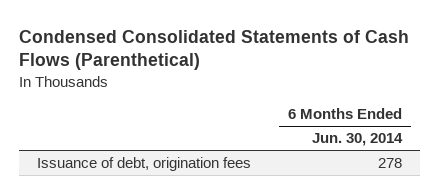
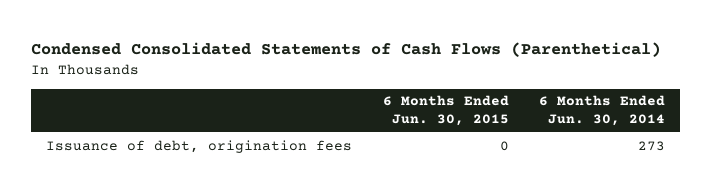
none -> [382,95,509,127] 6 Months Ended Jun. 30, 2015
[377,158,402,169] 278 -> [637,140,665,151] 273

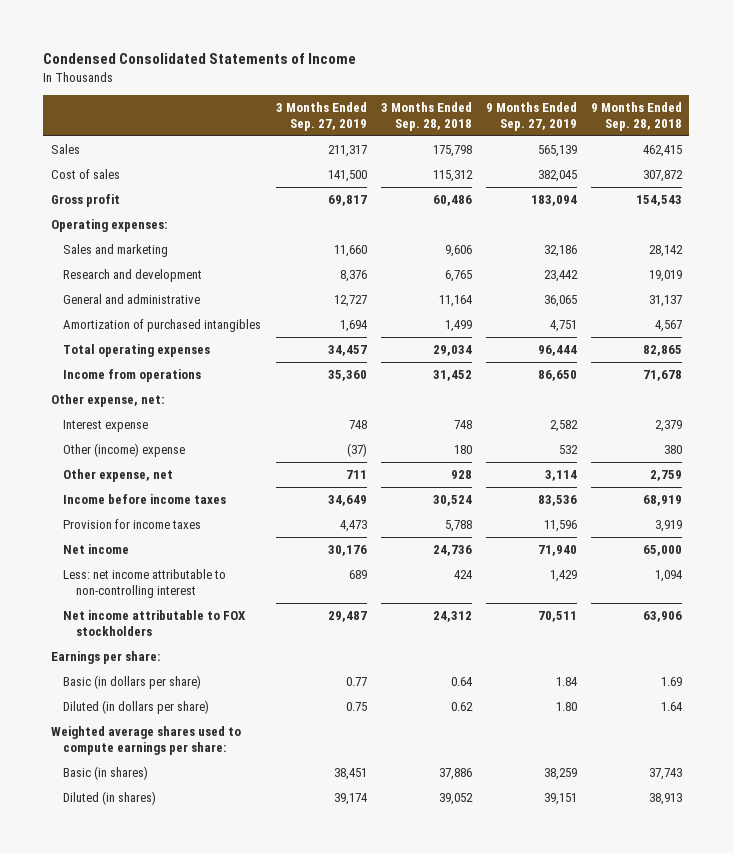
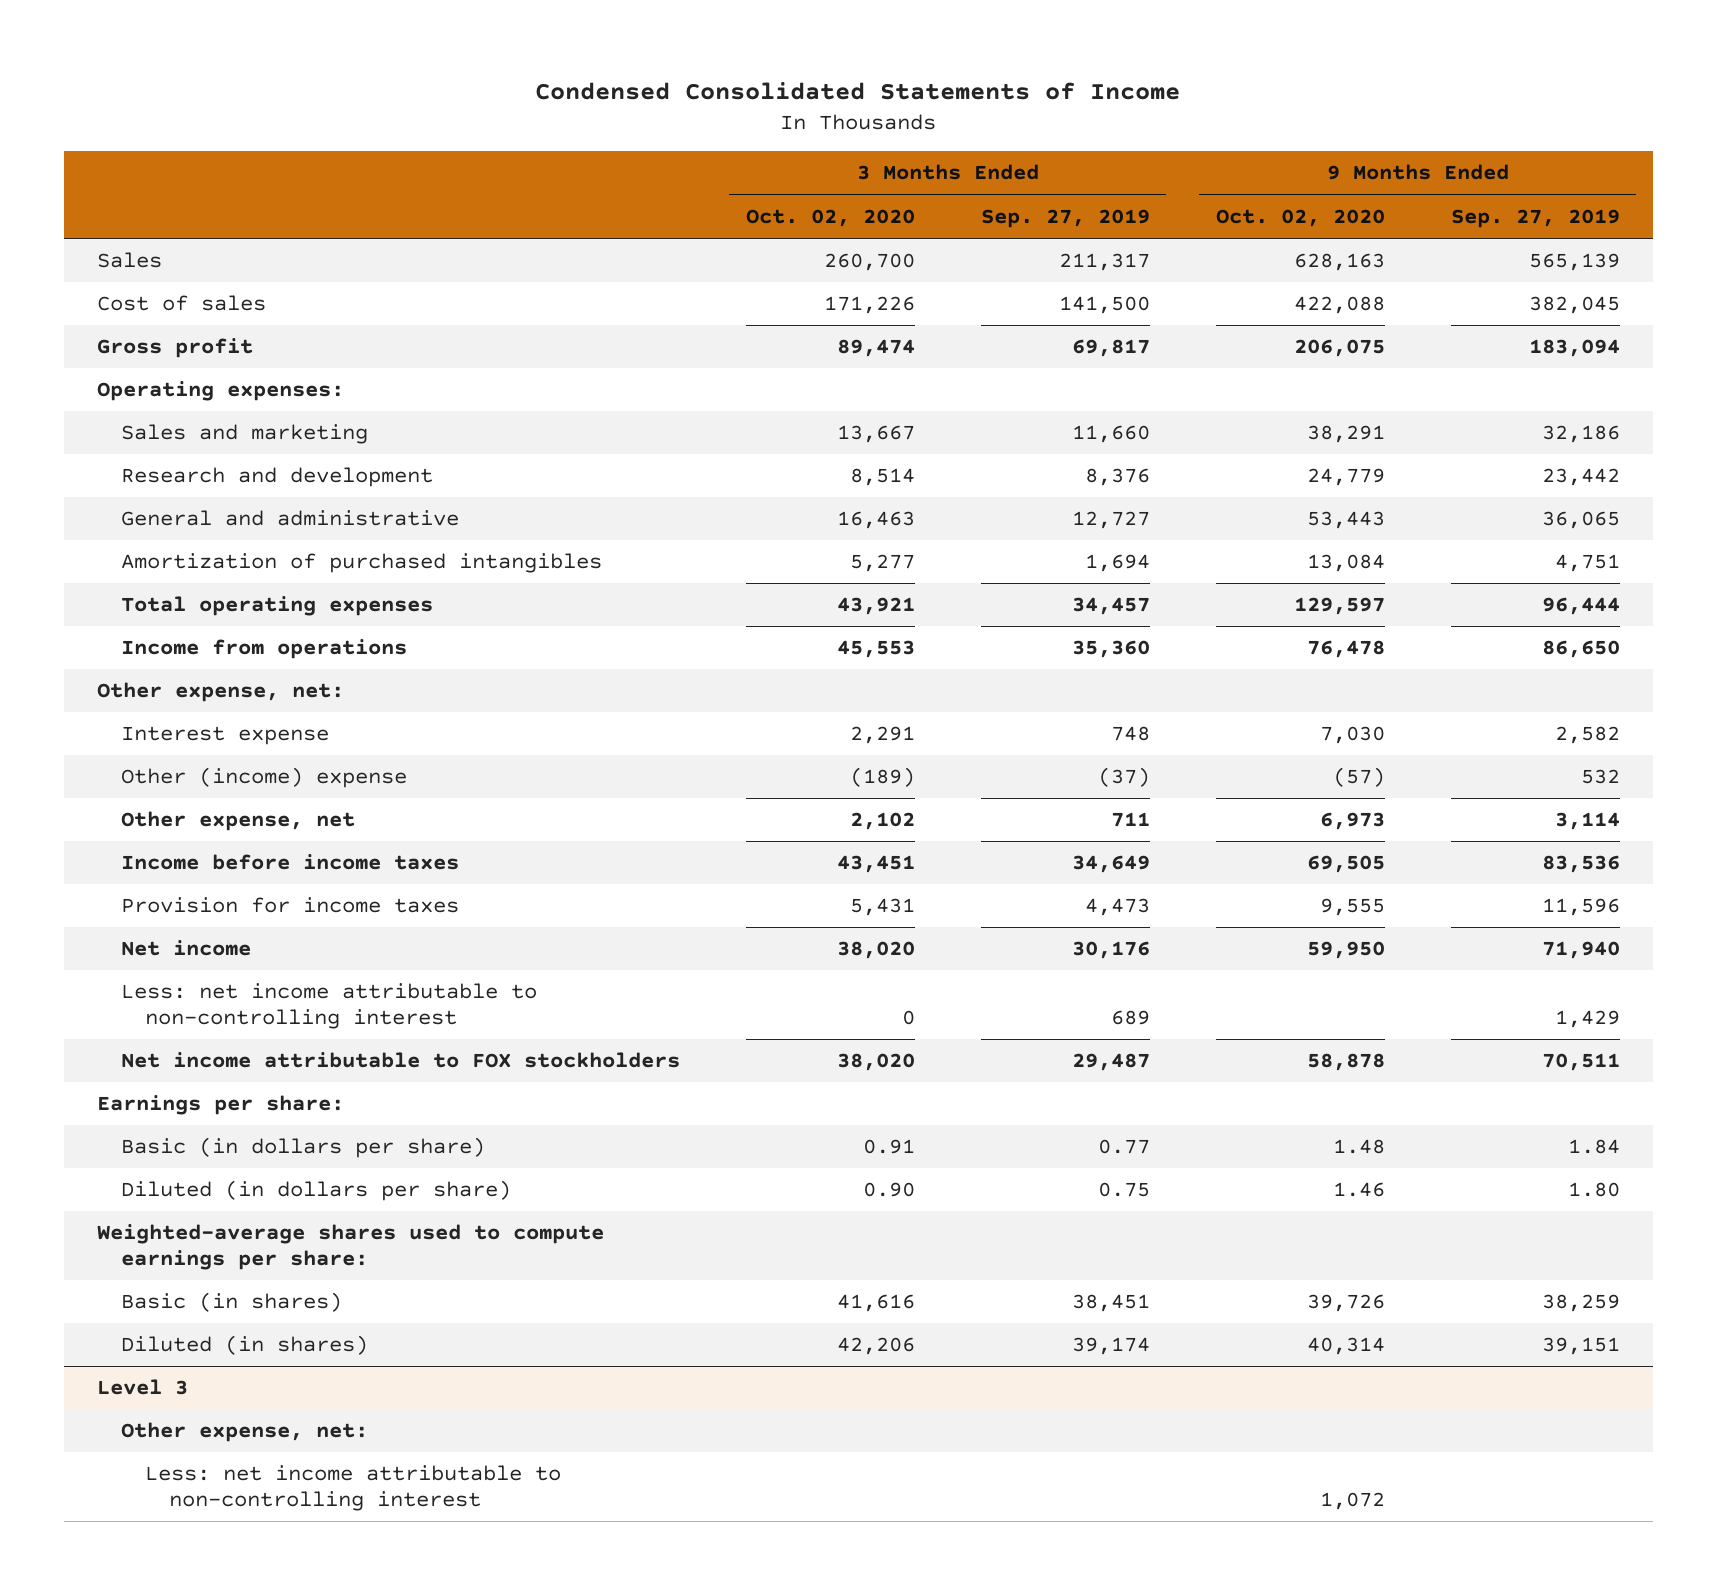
[380,101,472,131] 3 Months Ended Sep. 28, 2018 -> none
[591,101,683,131] 9 Months Ended Sep. 28, 2018 -> none
none -> [745,208,915,227] Oct. 02, 2020
none -> [1215,208,1385,227] Oct. 02, 2020
[50,726,241,756] Weighted average shares used to compute earnings per share: -> [96,1224,604,1271] Weighted-average shares used to compute earnings per share:
none -> [96,1379,188,1396] Level 3
none -> [120,1422,368,1443] Other expense, net:
none -> [145,1465,562,1512] Less: net income attributable to non-controlling interest

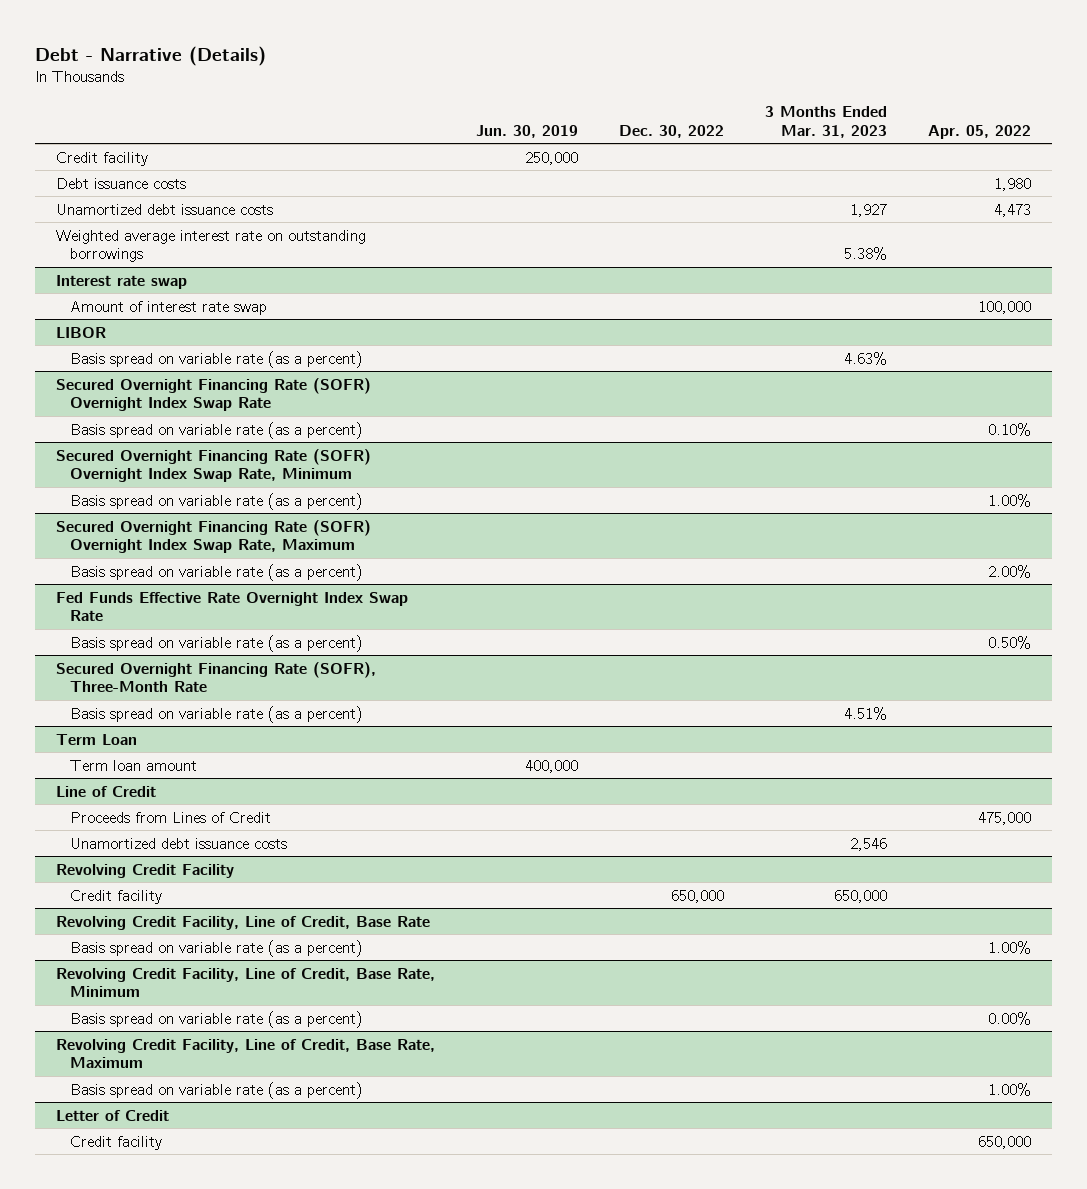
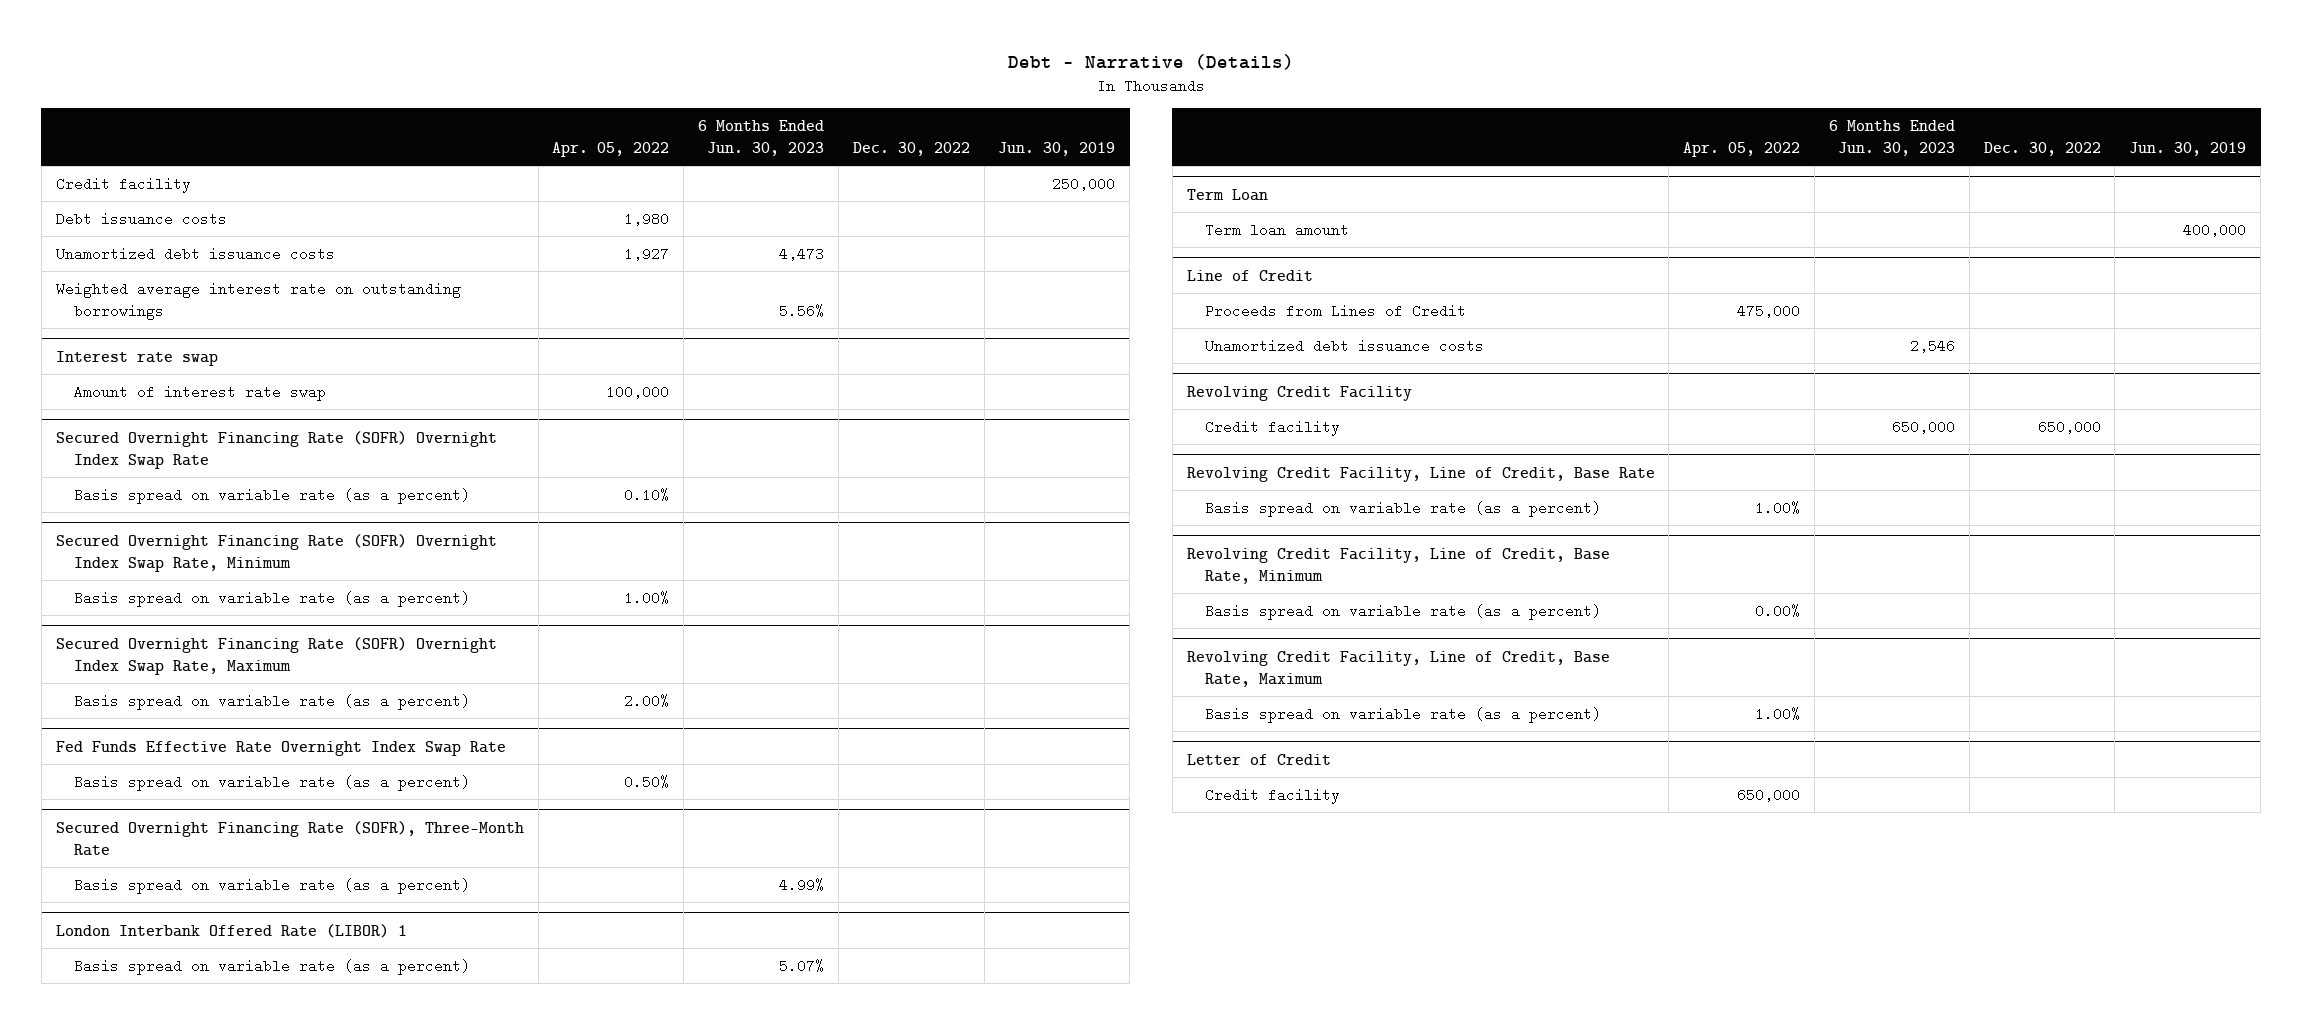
[764,106,887,139] 3 Months Ended Mar. 31, 2023 -> none
none -> [698,119,825,156] 6 Months Ended Jun. 30, 2023
[994,203,1032,217] 4,473 -> [624,246,670,261] 1,927
[55,326,106,338] LIBOR -> none
[69,350,363,368] Basis spread on variable rate (as a percent) -> none
none -> [55,923,407,938] London Interbank Offered Rate (LIBOR) 1
none -> [73,958,470,975] Basis spread on variable rate (as a percent)

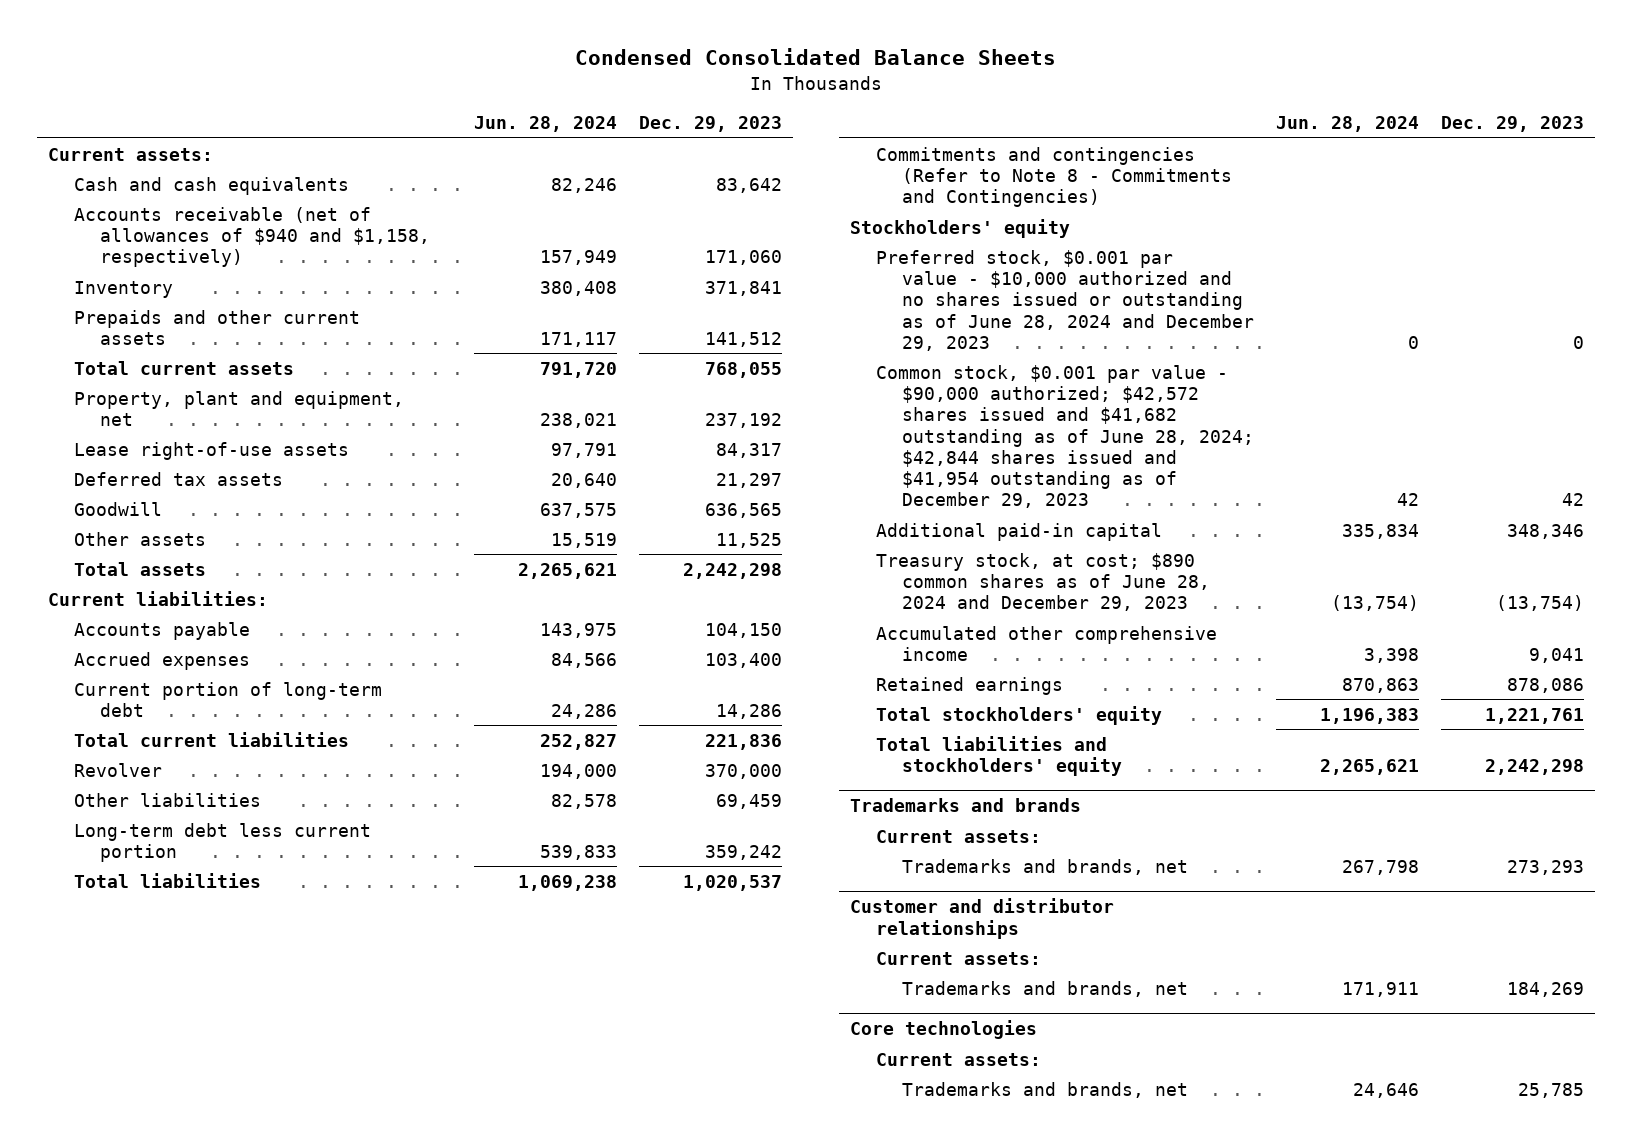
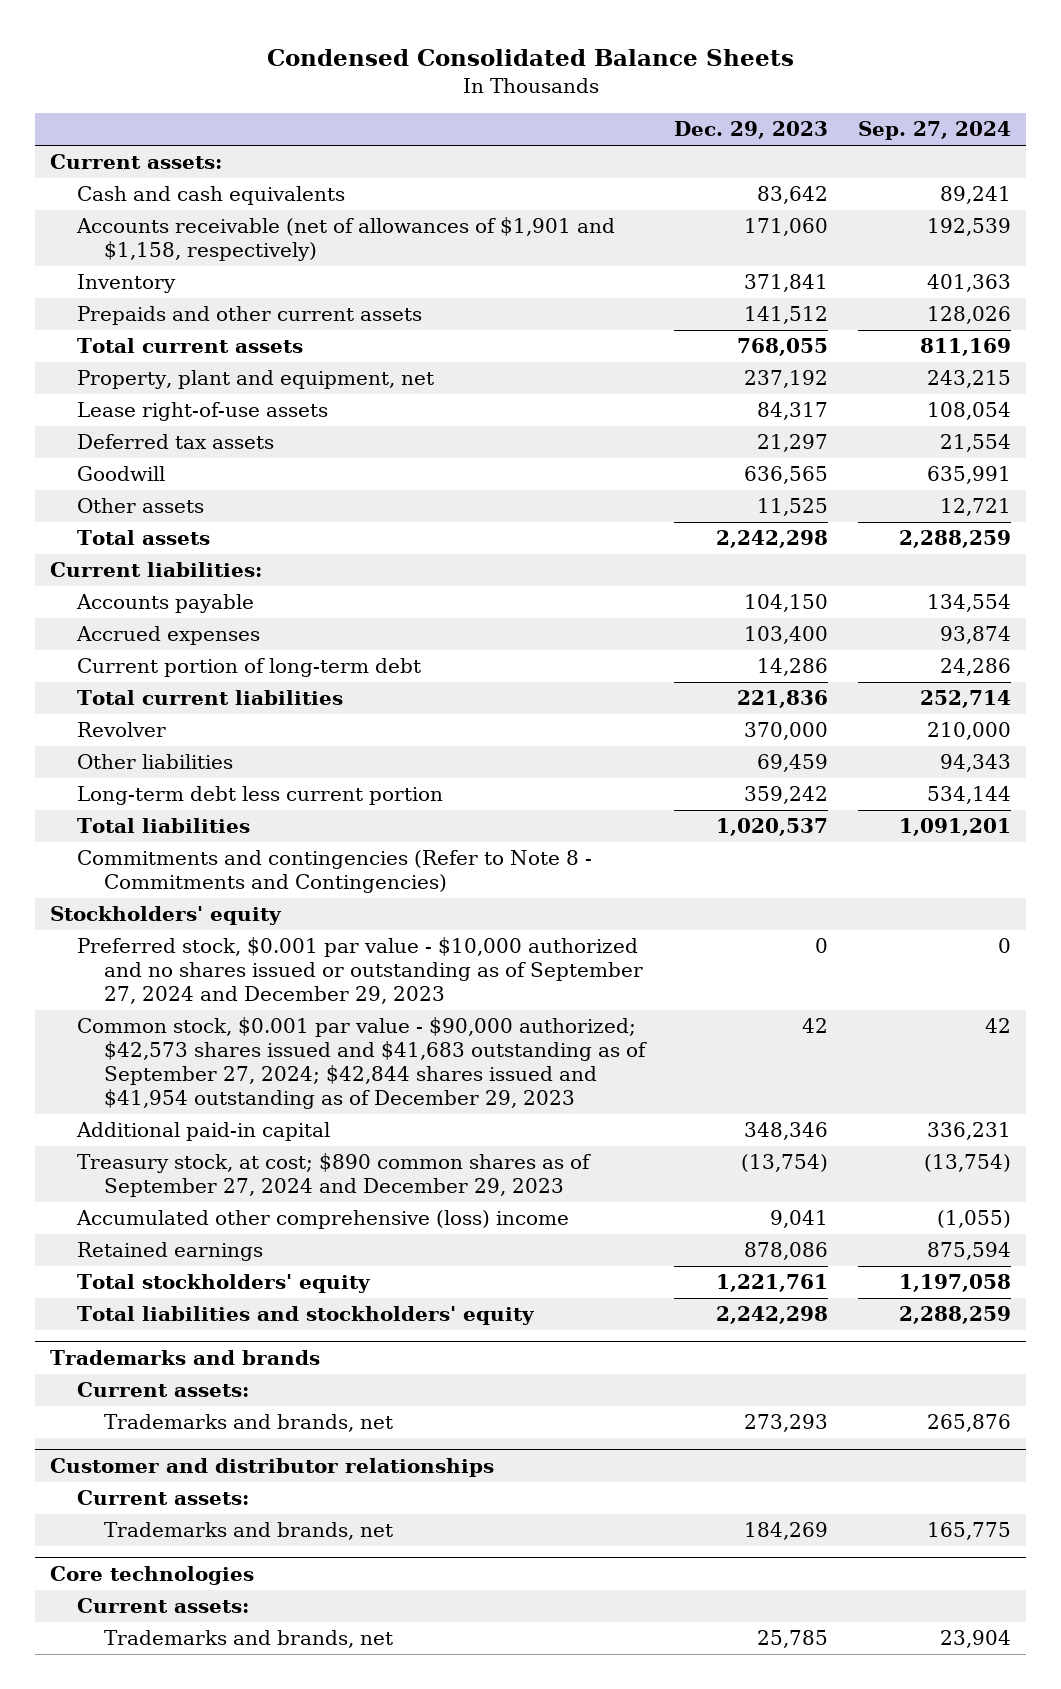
[474,116,618,133] Jun. 28, 2024 -> none
none -> [857,121,1011,141] Sep. 27, 2024
[73,206,430,268] Accounts receivable (net of allowances of $940 and $1,158, respectively) -> [75,217,615,262] Accounts receivable (net of allowances of $1,901 and $1,158, respectively)
[875,249,1255,351] Preferred stock, $0.001 par value - $10,000 authorized and no shares issued or outstanding as of June 28, 2024 and December 29, 2023 -> [76,937,643,1005] Preferred stock, $0.001 par value - $10,000 authorized and no shares issued or outstanding as of September 27, 2024 and December 29, 2023
[875,364,1255,509] Common stock, $0.001 par value - $90,000 authorized; $42,572 shares issued and $41,682 outstanding as of June 28, 2024; $42,844 shares issued and $41,954 outstanding as of December 29, 2023 -> [76,1017,647,1110] Common stock, $0.001 par value - $90,000 authorized; $42,573 shares issued and $41,683 outstanding as of September 27, 2024; $42,844 shares issued and $41,954 outstanding as of December 29, 2023
[875,552,1211,612] Treasury stock, at cost; $890 common shares as of June 28, 2024 and December 29, 2023 -> [76,1153,591,1198] Treasury stock, at cost; $890 common shares as of September 27, 2024 and December 29, 2023
[875,625,1217,661] Accumulated other comprehensive income -> [75,1210,569,1230] Accumulated other comprehensive (loss) income

